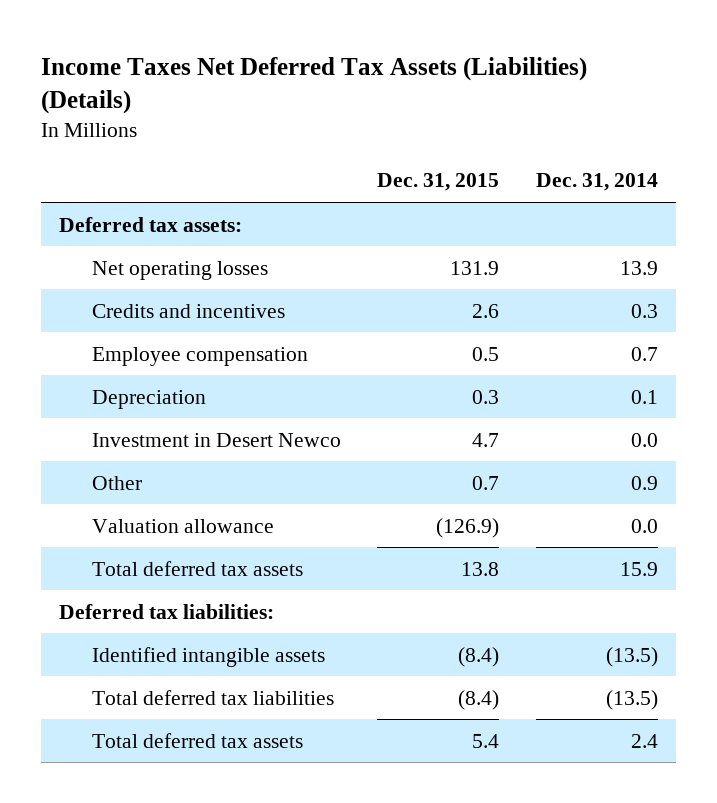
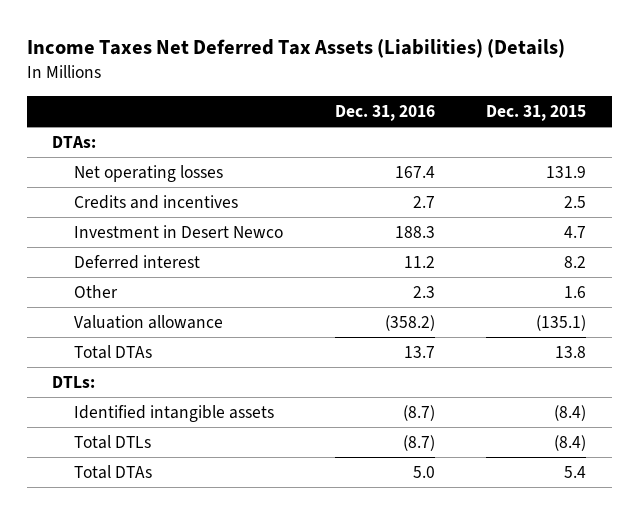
[535,173,658,192] Dec. 31, 2014 -> none
none -> [334,104,435,121] Dec. 31, 2016
[59,216,243,232] Deferred tax assets: -> [52,136,97,149] DTAs:
[91,346,308,366] Employee compensation -> none
[91,389,206,409] Depreciation -> none
[472,303,500,318] 2.6 -> [563,196,586,209] 2.5
none -> [74,255,201,270] Deferred interest
[472,475,500,490] 0.7 -> [563,286,586,299] 1.6
[436,517,500,538] (126.9) -> [535,315,586,332] (135.1)
[91,560,303,576] Total deferred tax assets -> [74,345,153,360] Total DTAs
[59,603,275,619] Deferred tax liabilities: -> [52,376,96,389] DTLs:
[91,689,334,705] Total deferred tax liabilities -> [74,435,152,450] Total DTLs
[91,732,303,748] Total deferred tax assets -> [74,465,153,480] Total DTAs

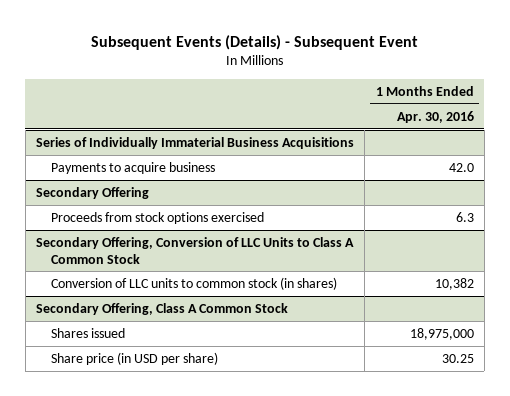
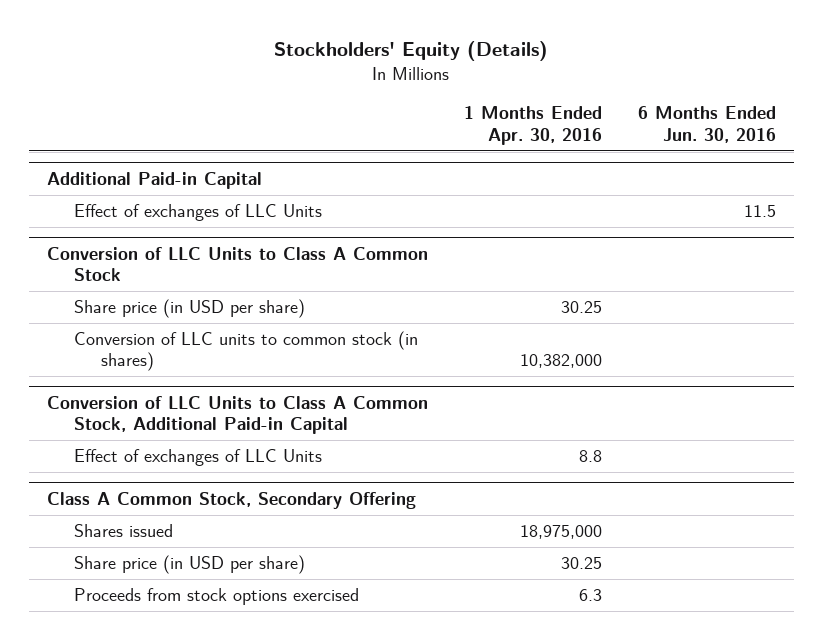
[90,34,418,50] Subsequent Events (Details) - Subsequent Event -> [274,40,549,61] Stockholders' Equity (Details)
none -> [637,106,776,143] 6 Months Ended Jun. 30, 2016
[36,136,355,149] Series of Individually Immaterial Business Acquisitions -> none
[51,161,216,174] Payments to acquire business -> none
[36,186,150,199] Secondary Offering -> none
[51,211,265,224] Proceeds from stock options exercised -> none
none -> [46,171,262,189] Additional Paid-in Capital
none -> [74,204,323,222] Effect of exchanges of LLC Units
[36,236,355,264] Secondary Offering, Conversion of LLC Units to Class A Common Stock -> [46,246,428,282] Conversion of LLC Units to Class A Common Stock
none -> [74,299,306,319] Share price (in USD per share)
[434,277,474,290] 10,382 -> [519,354,602,369] 10,382,000
none -> [46,395,428,435] Conversion of LLC Units to Class A Common Stock, Additional Paid-in Capital
none -> [74,449,323,467] Effect of exchanges of LLC Units
[36,302,289,315] Secondary Offering, Class A Common Stock -> [46,491,416,509] Class A Common Stock, Secondary Offering
none -> [74,588,360,606] Proceeds from stock options exercised

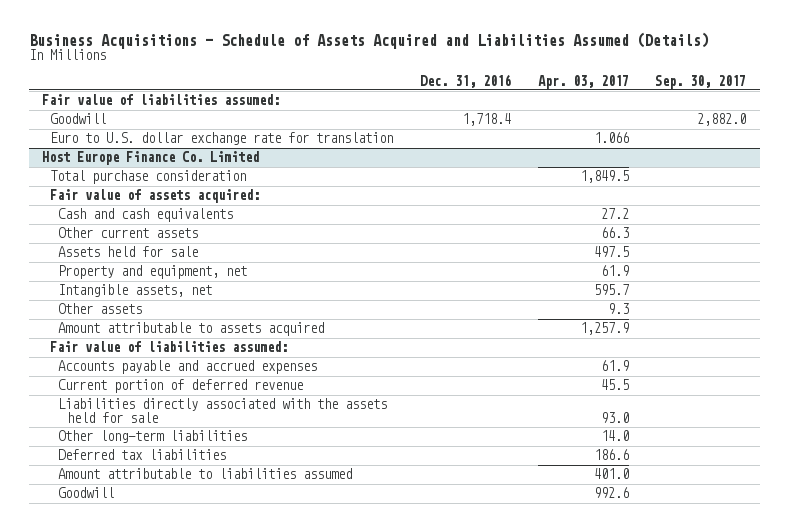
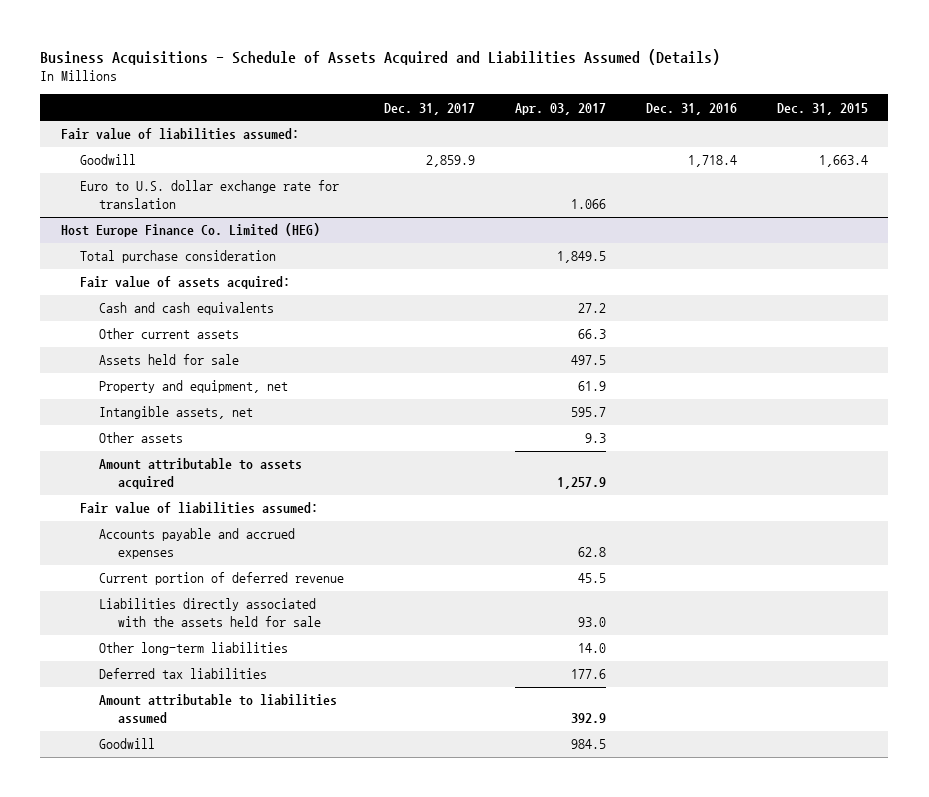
[655,74,747,89] Sep. 30, 2017 -> none
none -> [383,102,475,115] Dec. 31, 2017
none -> [777,102,869,115] Dec. 31, 2015
[42,151,260,166] Host Europe Finance Co. Limited -> [60,223,320,238] Host Europe Finance Co. Limited (HEG)
[600,360,629,372] 61.9 -> [577,547,606,558] 62.8
[593,449,629,461] 186.6 -> [570,669,606,680] 177.6
[593,468,629,480] 401.0 -> [570,713,606,724] 392.9
[593,487,629,499] 992.6 -> [570,739,606,750] 984.5

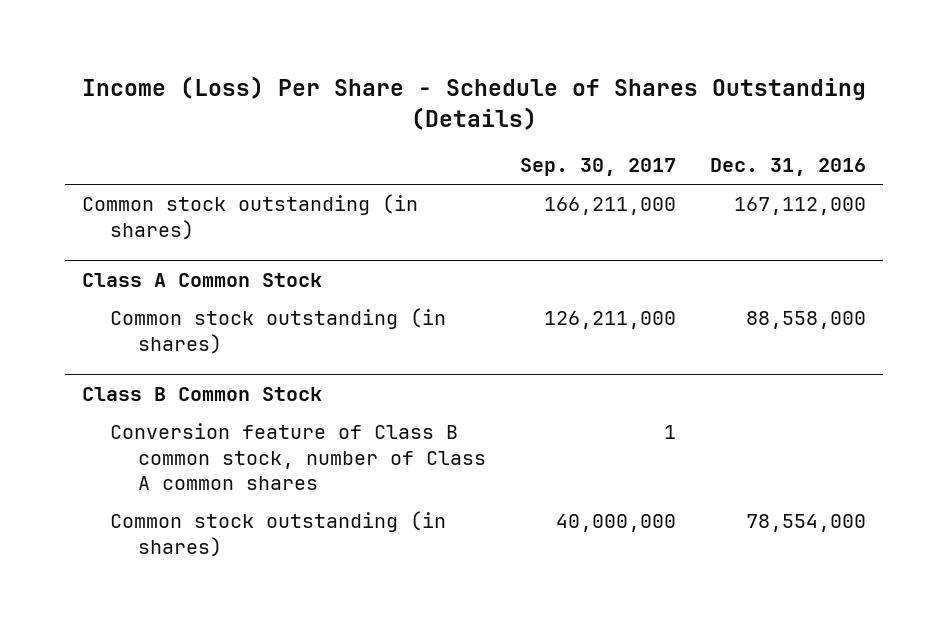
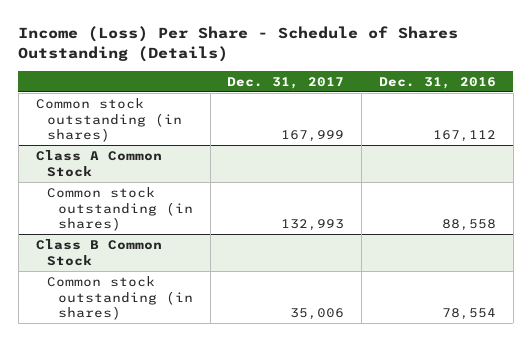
[519,158,676,177] Sep. 30, 2017 -> none
none -> [227,76,345,89] Dec. 31, 2017
[733,197,866,216] 167,112,000 -> [433,130,497,143] 167,112
[745,311,866,330] 88,558,000 -> [442,219,497,232] 88,558
[110,423,486,491] Conversion feature of Class B common stock, number of Class A common shares -> none
[745,514,866,533] 78,554,000 -> [442,308,497,321] 78,554

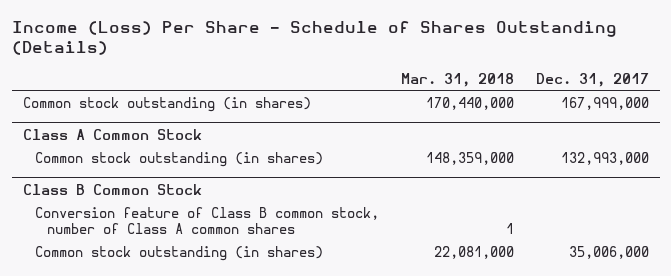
[379,76,497,89] Dec. 31, 2016 -> none
none -> [400,72,514,87] Mar. 31, 2018
[281,130,345,143] 167,999 -> [560,96,649,110] 167,999,000
[281,219,345,232] 132,993 -> [560,151,649,165] 132,993,000
none -> [34,206,379,234] Conversion feature of Class B common stock, number of Class A common shares
[290,308,345,321] 35,006 -> [568,245,649,259] 35,006,000

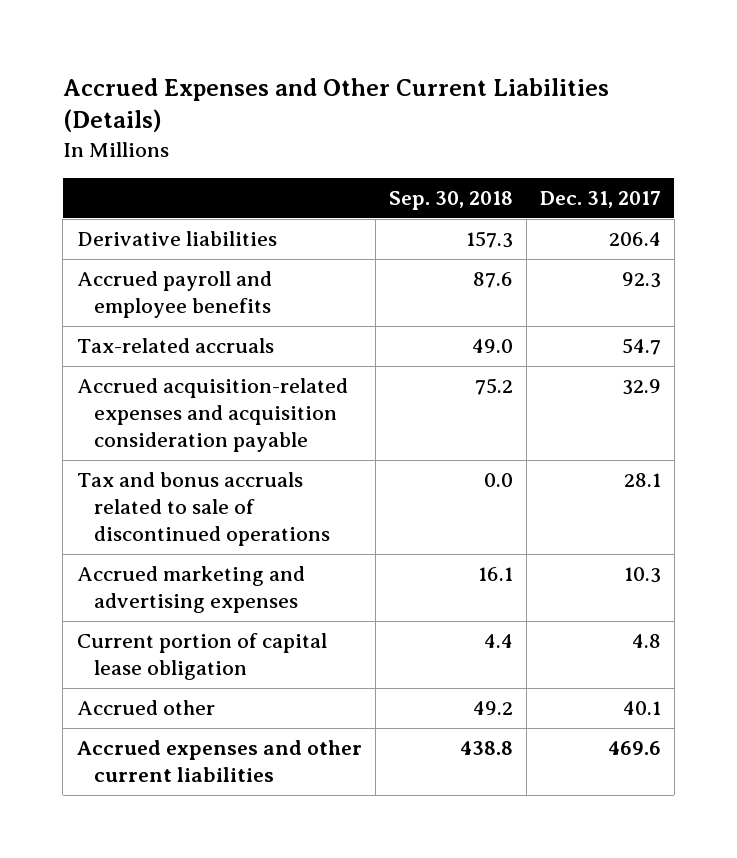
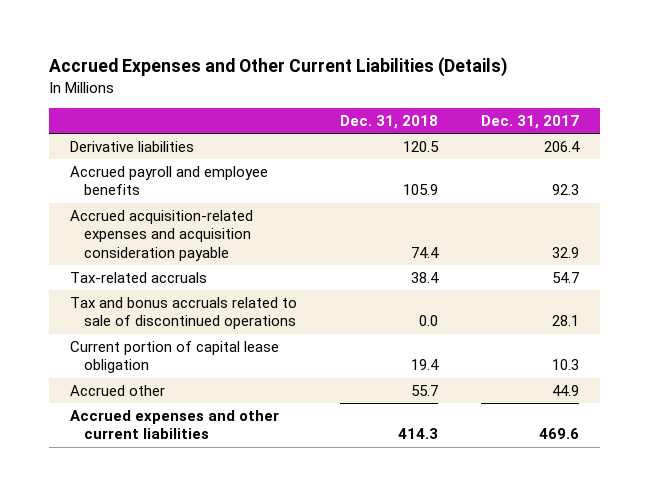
[388,191,513,211] Sep. 30, 2018 -> none
none -> [340,114,439,129] Dec. 31, 2018
[76,338,274,354] Tax-related accruals -> [70,272,208,284] Tax-related accruals
[76,633,327,681] Current portion of capital lease obligation -> none
[76,566,305,614] Accrued marketing and advertising expenses -> [70,341,280,374] Current portion of capital lease obligation
[622,701,661,716] 40.1 -> [551,385,579,397] 44.9

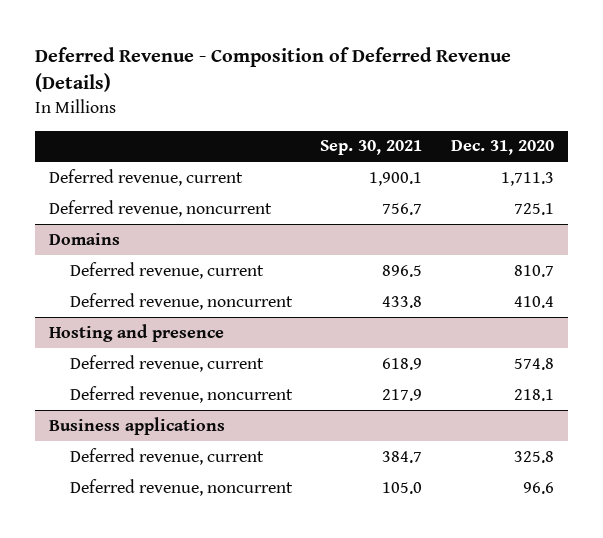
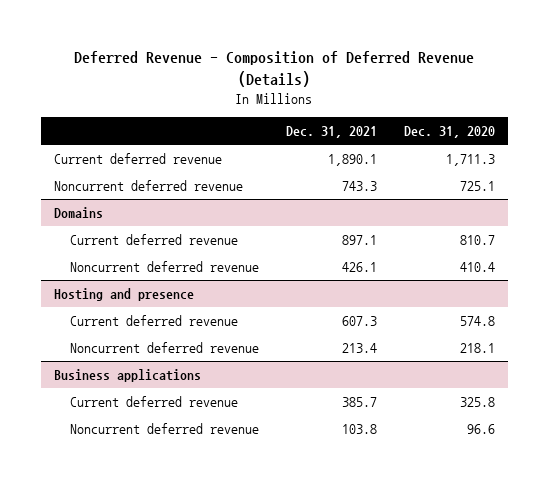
[320,140,423,156] Sep. 30, 2021 -> none
none -> [285,125,377,138] Dec. 31, 2021
[49,168,244,186] Deferred revenue, current -> [54,153,223,165] Current deferred revenue
[49,199,273,217] Deferred revenue, noncurrent -> [54,180,244,192] Noncurrent deferred revenue
[69,261,264,279] Deferred revenue, current -> [70,234,239,246] Current deferred revenue
[69,292,293,310] Deferred revenue, noncurrent -> [70,261,260,273] Noncurrent deferred revenue
[69,354,264,372] Deferred revenue, current -> [70,315,239,327] Current deferred revenue
[69,385,293,403] Deferred revenue, noncurrent -> [70,342,260,354] Noncurrent deferred revenue
[69,447,264,465] Deferred revenue, current -> [70,396,239,408] Current deferred revenue
[69,478,293,496] Deferred revenue, noncurrent -> [70,423,260,435] Noncurrent deferred revenue

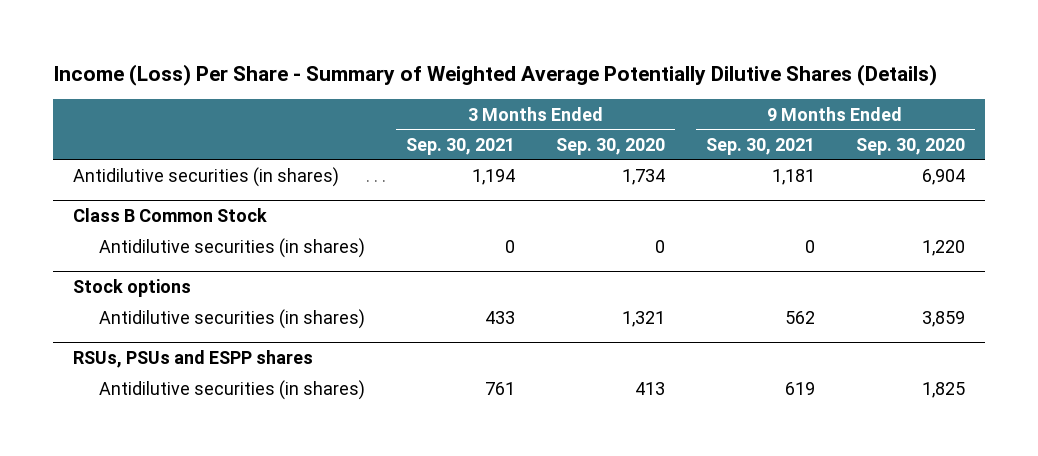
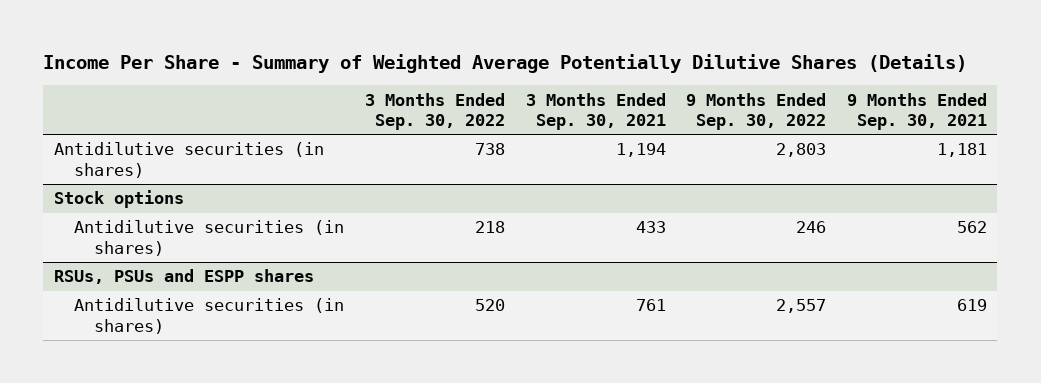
[52,63,937,86] Income (Loss) Per Share - Summary of Weighted Average Potentially Dilutive Shares (Details) -> [43,53,968,73] Income Per Share - Summary of Weighted Average Potentially Dilutive Shares (Details)
[556,137,666,155] Sep. 30, 2020 -> none
[855,137,965,155] Sep. 30, 2020 -> none
none -> [364,92,505,130] 3 Months Ended Sep. 30, 2022
none -> [686,92,827,130] 9 Months Ended Sep. 30, 2022
[73,208,268,223] Class B Common Stock -> none
[99,237,366,258] Antidilutive securities (in shares) -> none

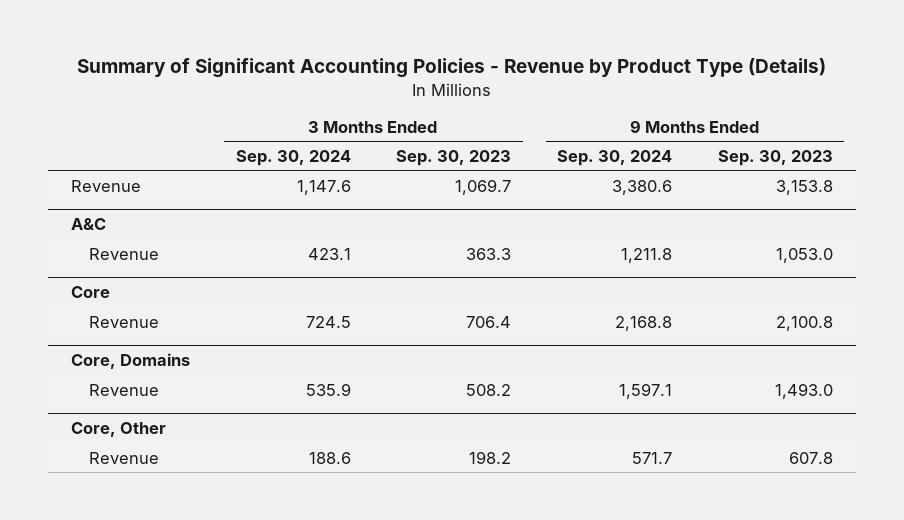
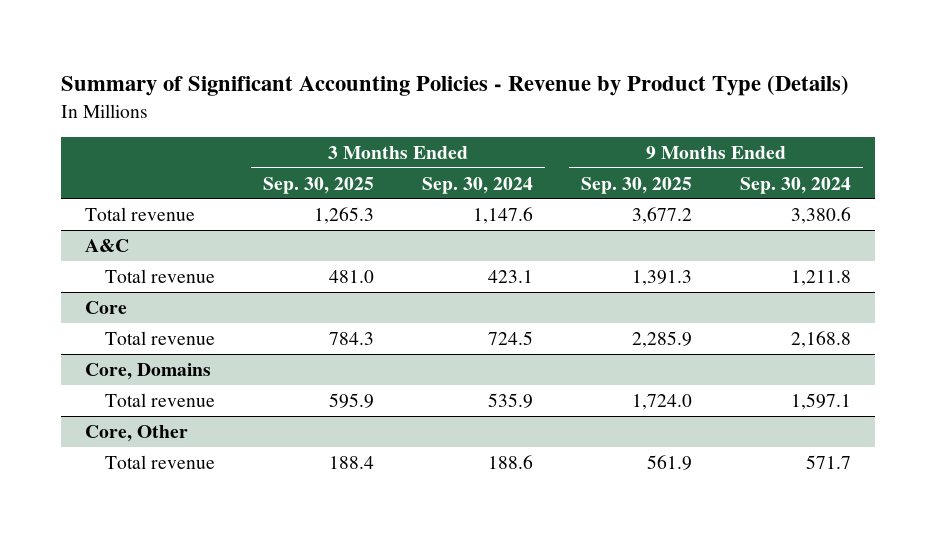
[396,149,512,166] Sep. 30, 2023 -> none
[717,149,833,166] Sep. 30, 2023 -> none
none -> [263,176,375,194] Sep. 30, 2025
none -> [581,176,693,194] Sep. 30, 2025
[70,179,141,192] Revenue -> [84,206,195,221] Total revenue
[89,247,160,260] Revenue -> [105,268,216,283] Total revenue
[89,315,160,328] Revenue -> [105,330,216,345] Total revenue
[89,383,160,396] Revenue -> [105,392,216,407] Total revenue
[89,451,160,464] Revenue -> [105,454,216,469] Total revenue

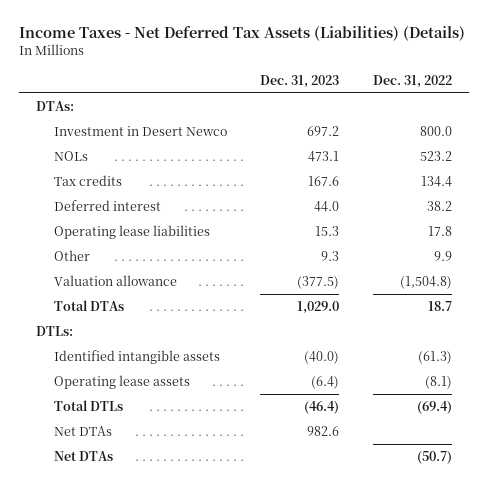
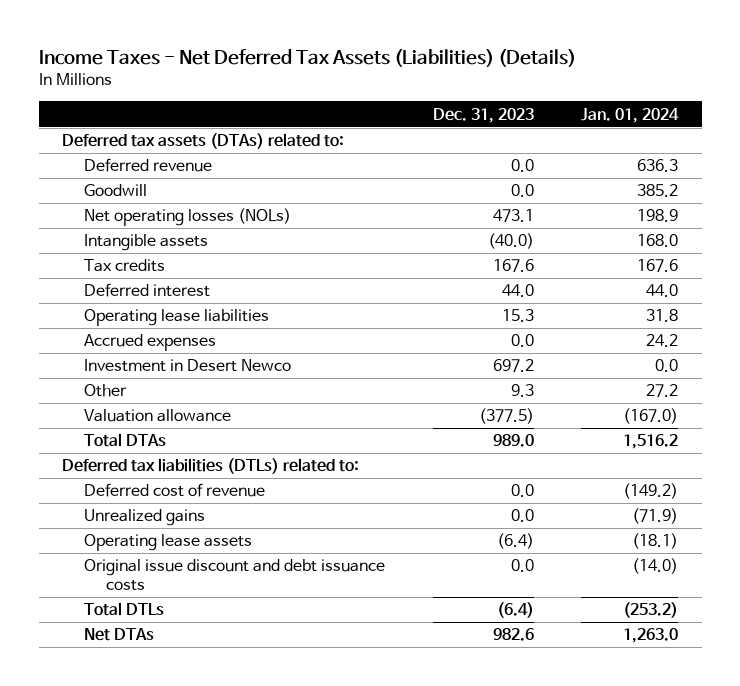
[372,75,452,89] Dec. 31, 2022 -> none
none -> [580,107,679,123] Jan. 01, 2024
[35,101,74,112] DTAs: -> [62,133,345,150] Deferred tax assets (DTAs) related to:
none -> [84,158,213,173] Deferred revenue
none -> [84,184,148,197] Goodwill
[53,151,88,162] NOLs -> [84,208,292,227] Net operating losses (NOLs)
none -> [84,234,209,252] Intangible assets
none -> [84,334,217,352] Accrued expenses
[53,126,227,137] Investment in Desert Newco -> [84,359,292,373] Investment in Desert Newco
[53,350,220,365] Identified intangible assets -> none
[297,301,340,315] 1,029.0 -> [492,434,534,448] 989.0
[35,326,73,337] DTLs: -> [62,458,360,475] Deferred tax liabilities (DTLs) related to:
none -> [84,483,266,498] Deferred cost of revenue
none -> [84,509,206,527] Unrealized gains
none -> [84,559,386,592] Original issue discount and debt issuance costs
[304,401,340,415] (46.4) -> [496,602,534,619] (6.4)
[53,451,113,462] Net DTAs -> none

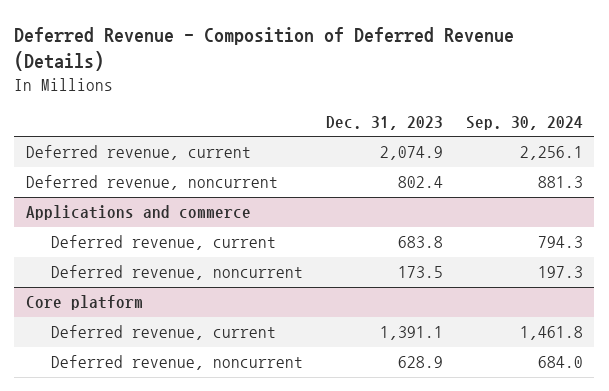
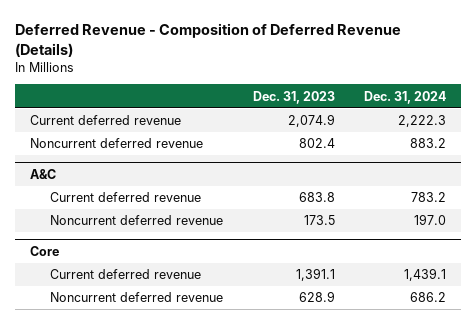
[465,115,583,130] Sep. 30, 2024 -> none
none -> [364,90,447,104] Dec. 31, 2024
[25,145,251,161] Deferred revenue, current -> [29,115,181,126] Current deferred revenue
[25,175,278,191] Deferred revenue, noncurrent -> [29,138,203,149] Noncurrent deferred revenue
[25,205,251,221] Applications and commerce -> [29,168,56,179] A&C
[50,235,276,251] Deferred revenue, current -> [50,192,202,203] Current deferred revenue
[50,265,303,281] Deferred revenue, noncurrent -> [50,215,224,226] Noncurrent deferred revenue
[25,295,143,311] Core platform -> [29,245,59,256] Core
[50,325,276,341] Deferred revenue, current -> [50,269,202,280] Current deferred revenue
[50,355,303,371] Deferred revenue, noncurrent -> [50,292,224,303] Noncurrent deferred revenue

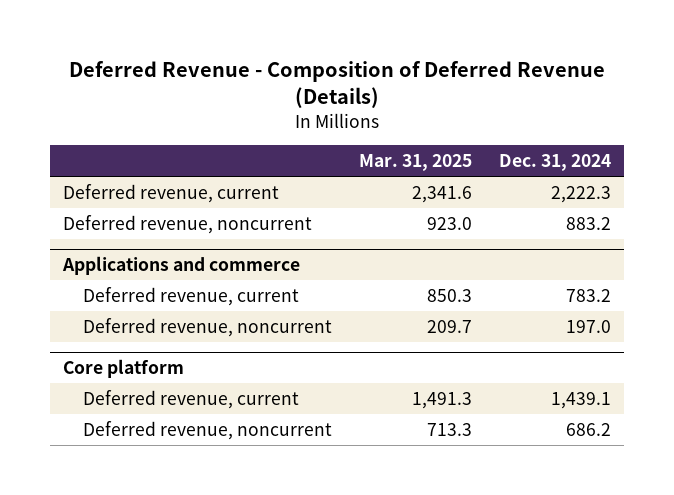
[252,90,335,104] Dec. 31, 2023 -> none
none -> [359,154,473,172] Mar. 31, 2025
[29,115,181,126] Current deferred revenue -> [63,183,280,203] Deferred revenue, current
[29,138,203,149] Noncurrent deferred revenue -> [63,214,313,234] Deferred revenue, noncurrent
[29,168,56,179] A&C -> [62,256,301,276] Applications and commerce
[50,192,202,203] Current deferred revenue -> [83,286,300,306] Deferred revenue, current
[50,215,224,226] Noncurrent deferred revenue -> [83,317,333,337] Deferred revenue, noncurrent
[29,245,59,256] Core -> [63,359,185,379] Core platform
[50,269,202,280] Current deferred revenue -> [83,389,300,409] Deferred revenue, current
[50,292,224,303] Noncurrent deferred revenue -> [83,420,333,440] Deferred revenue, noncurrent

